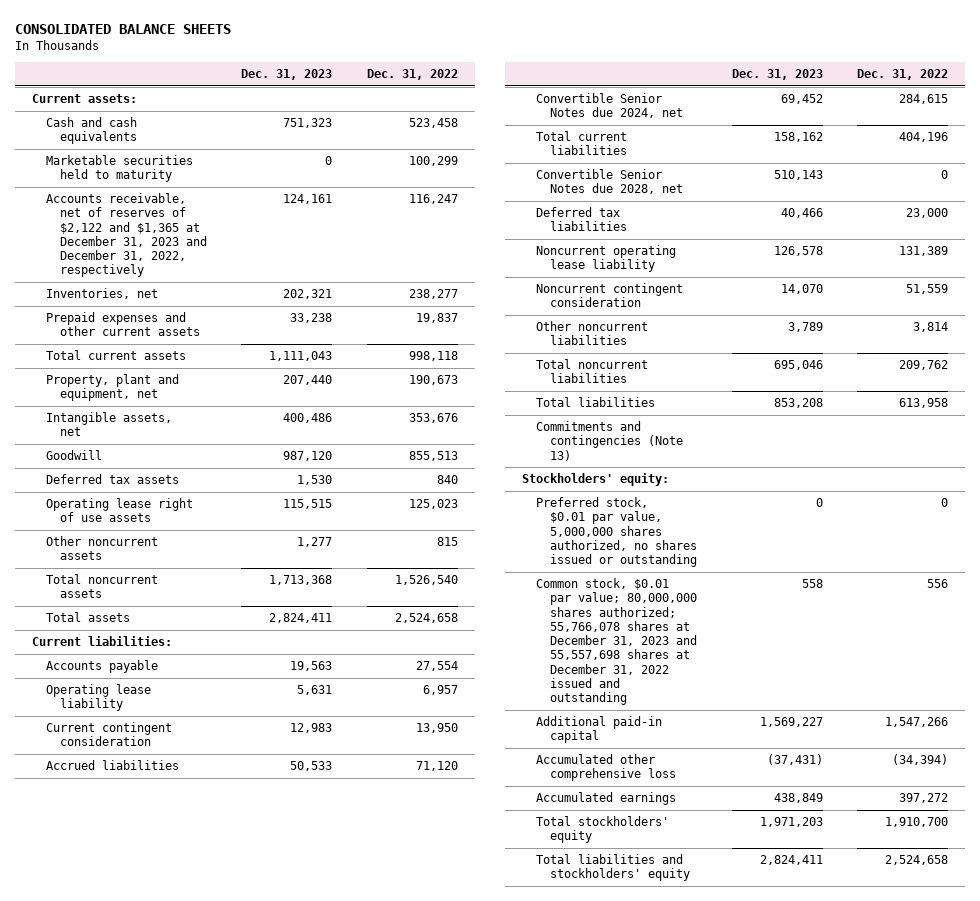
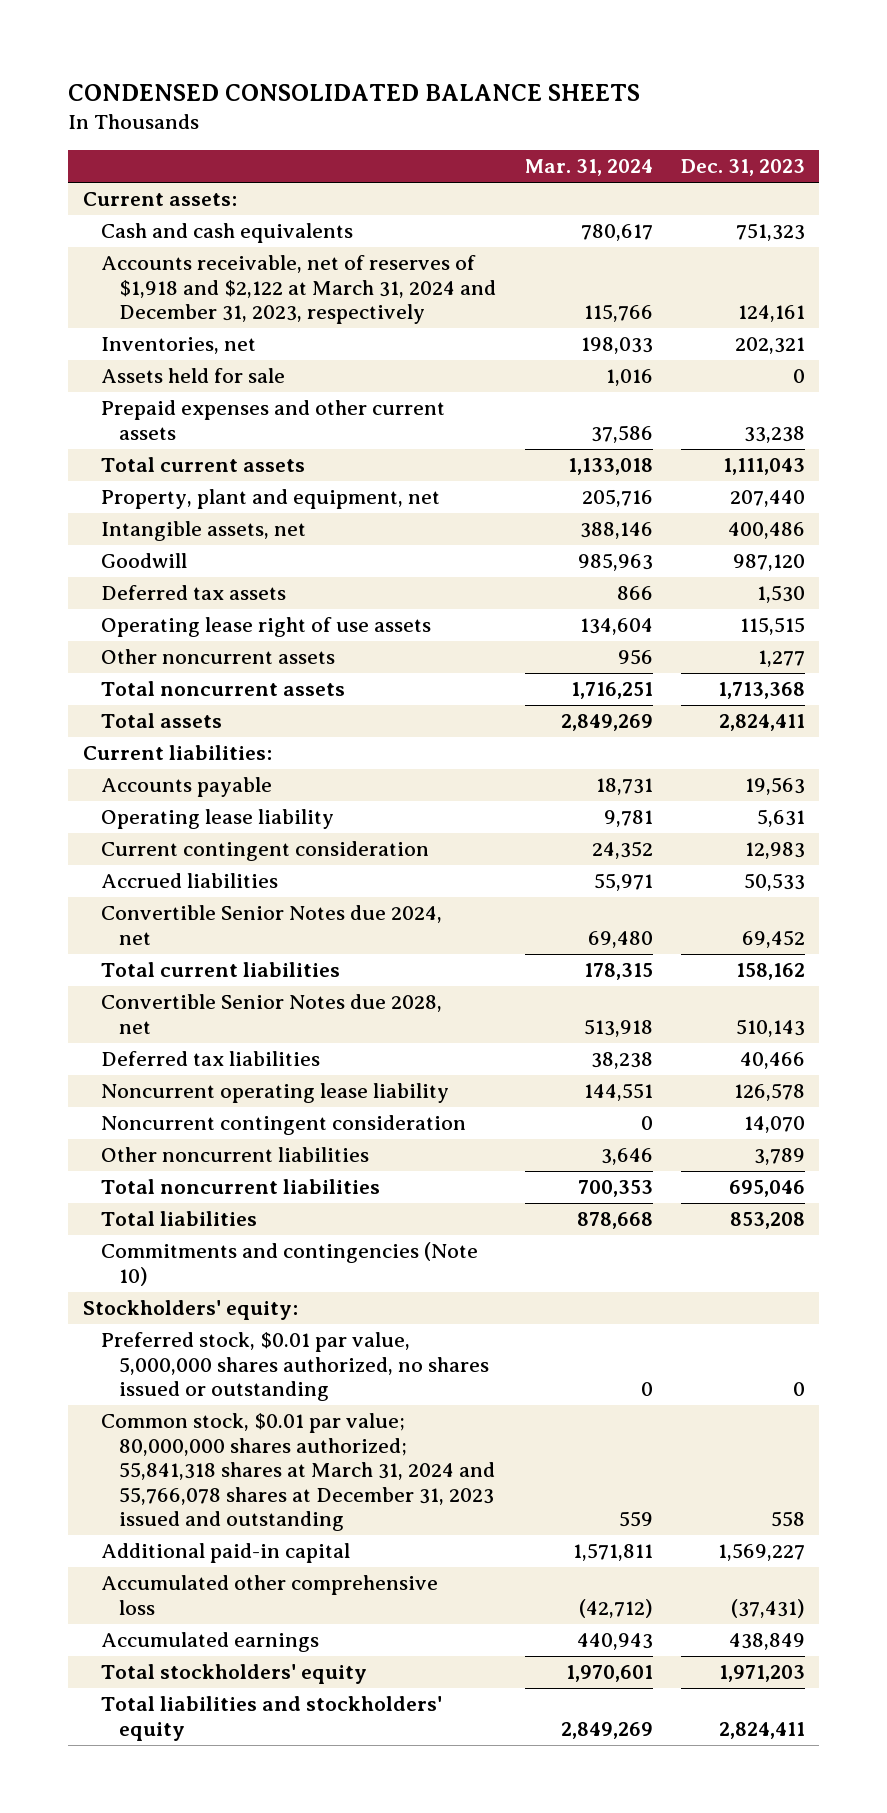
[15,23,232,34] CONSOLIDATED BALANCE SHEETS -> [68,83,641,101] CONDENSED CONSOLIDATED BALANCE SHEETS
[366,69,458,81] Dec. 31, 2022 -> none
none -> [524,159,653,177] Mar. 31, 2024
[46,155,194,183] Marketable securities held to maturity -> none
[46,193,207,278] Accounts receivable, net of reserves of $2,122 and $1,365 at December 31, 2023 and December 31, 2022, respectively -> [101,255,497,325] Accounts receivable, net of reserves of $1,918 and $2,122 at March 31, 2024 and December 31, 2023, respectively
none -> [101,368,286,384] Assets held for sale
[536,421,684,461] Commitments and contingencies (Note 13) -> [101,1242,479,1286] Commitments and contingencies (Note 10)
[536,578,698,706] Common stock, $0.01 par value; 80,000,000 shares authorized; 55,766,078 shares at December 31, 2023 and 55,557,698 shares at December 31, 2022 issued and outstanding -> [101,1413,496,1532] Common stock, $0.01 par value; 80,000,000 shares authorized; 55,841,318 shares at March 31, 2024 and 55,766,078 shares at December 31, 2023 issued and outstanding

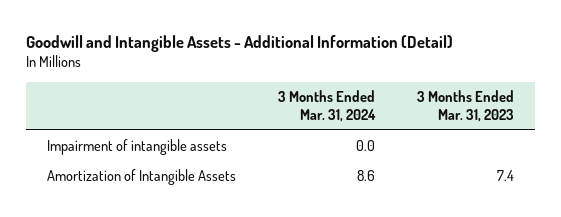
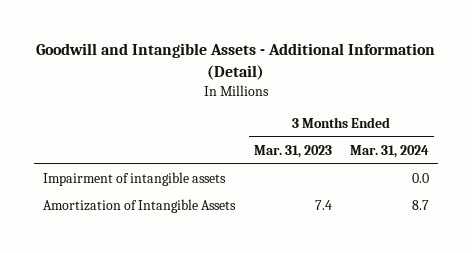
[356,169,375,181] 8.6 -> [412,200,430,211] 8.7

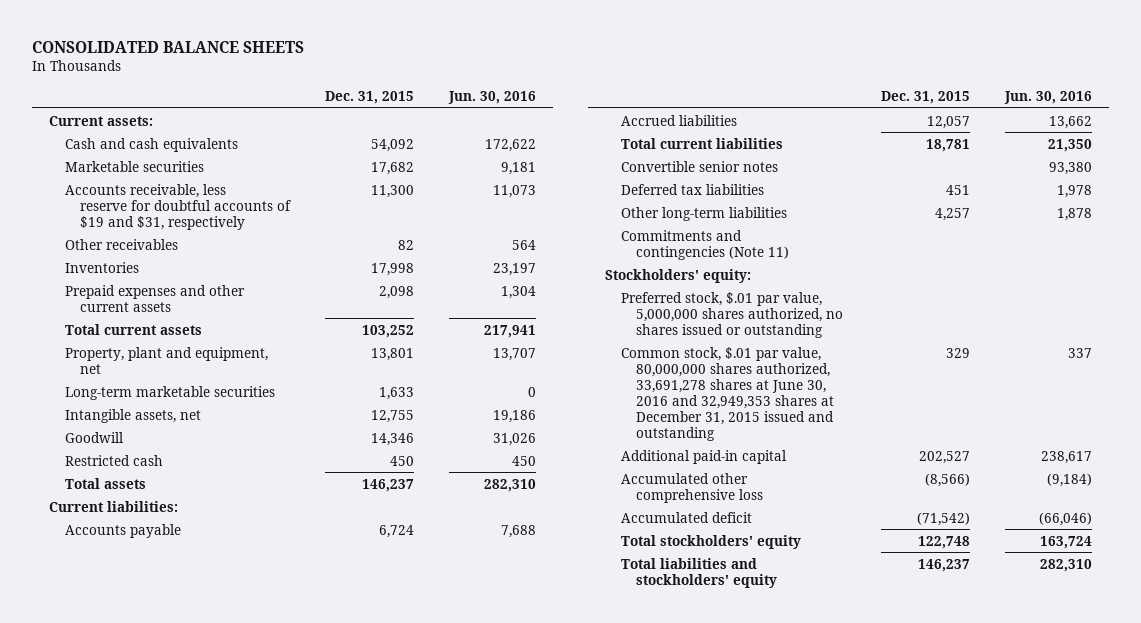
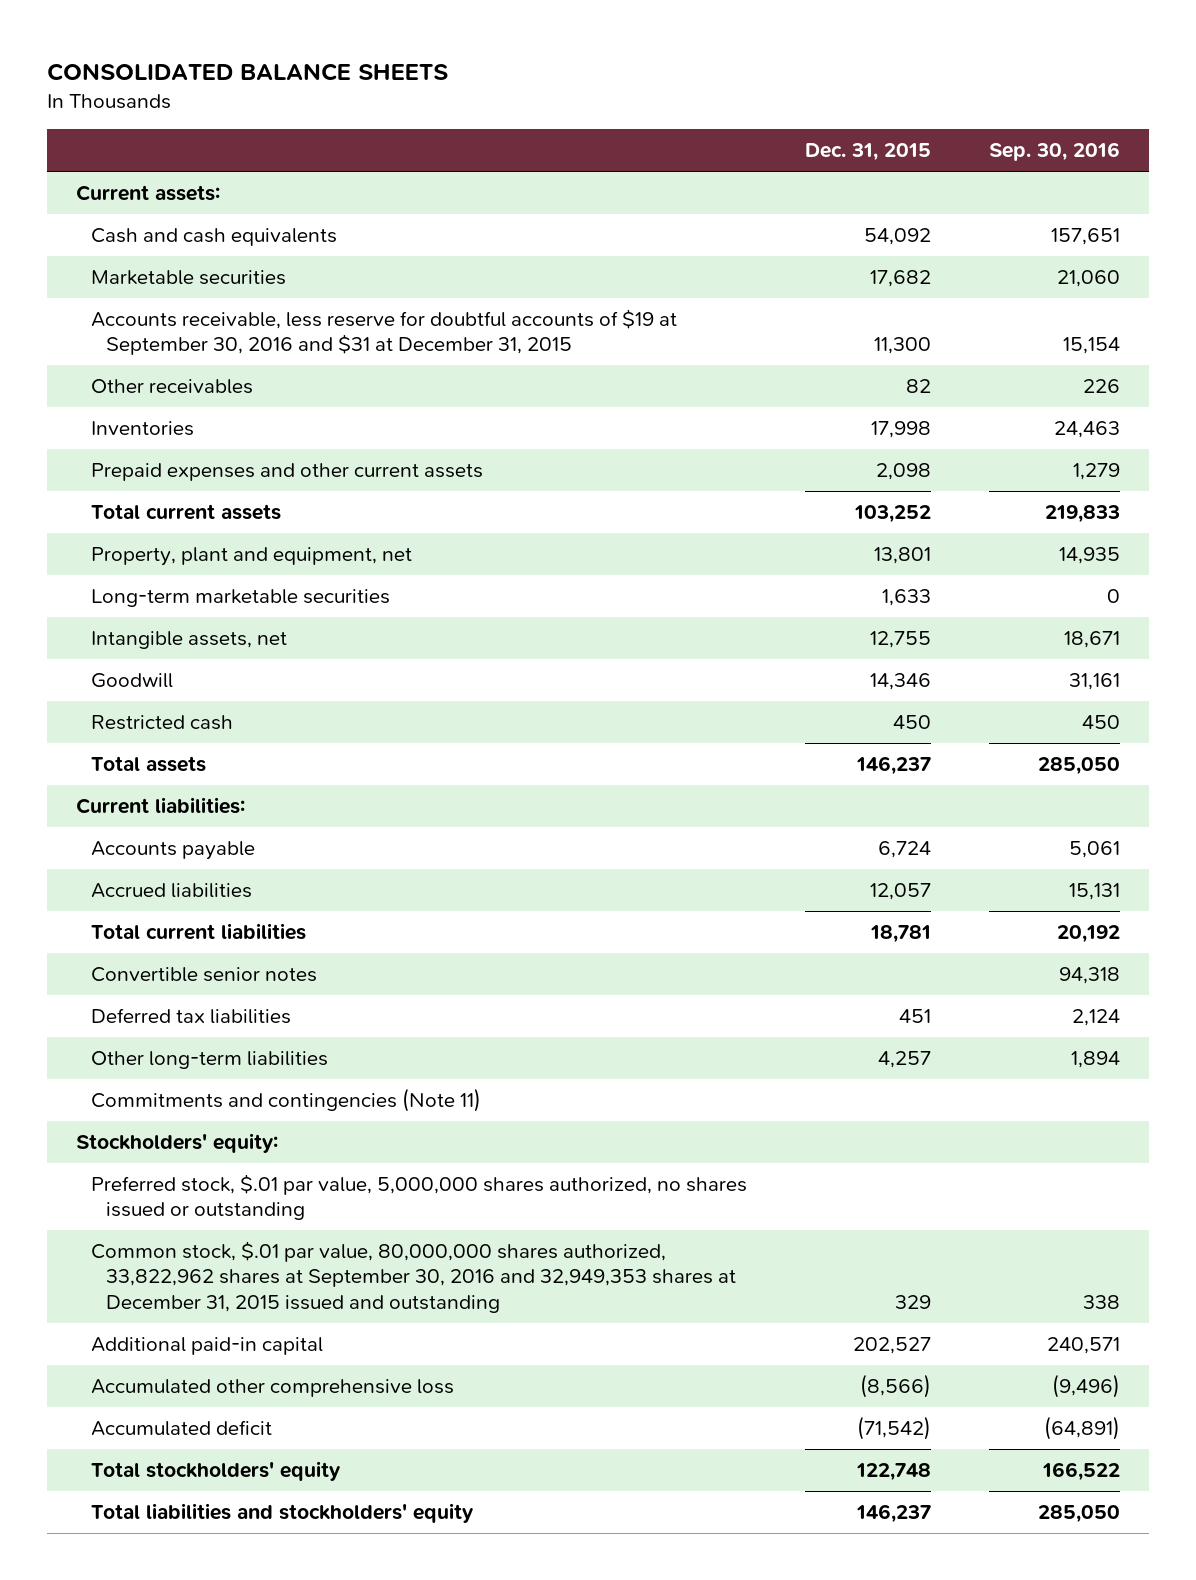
[448,91,537,105] Jun. 30, 2016 -> none
none -> [989,142,1121,162] Sep. 30, 2016
[64,183,292,230] Accounts receivable, less reserve for doubtful accounts of $19 and $31, respectively -> [91,309,678,356] Accounts receivable, less reserve for doubtful accounts of $19 at September 30, 2016 and $31 at December 31, 2015
[620,346,835,441] Common stock, $.01 par value, 80,000,000 shares authorized, 33,691,278 shares at June 30, 2016 and 32,949,353 shares at December 31, 2015 issued and outstanding -> [91,1241,737,1313] Common stock, $.01 par value, 80,000,000 shares authorized, 33,822,962 shares at September 30, 2016 and 32,949,353 shares at December 31, 2015 issued and outstanding

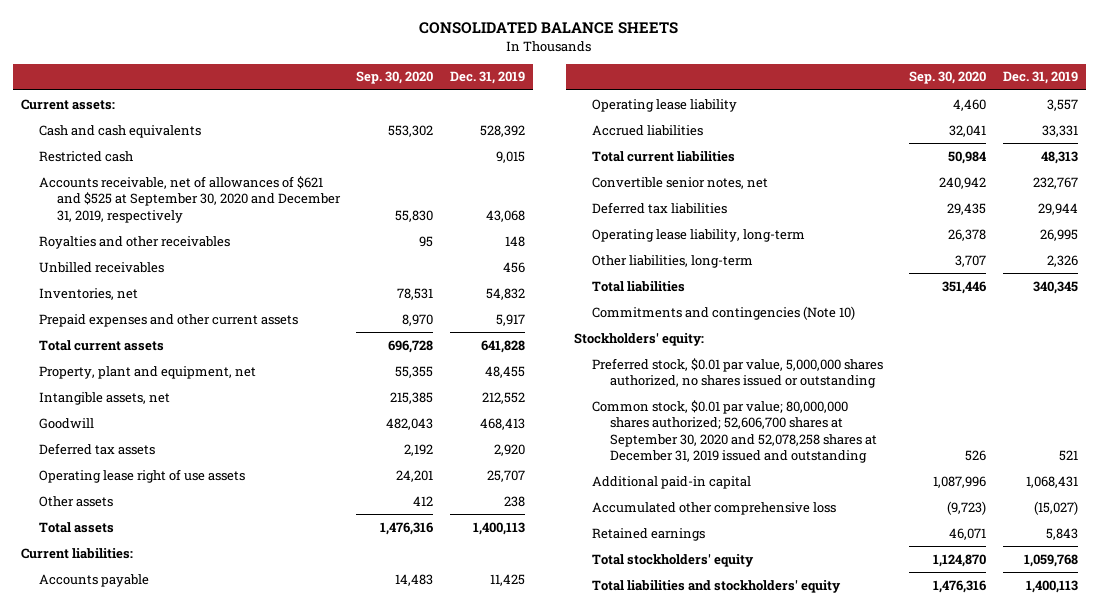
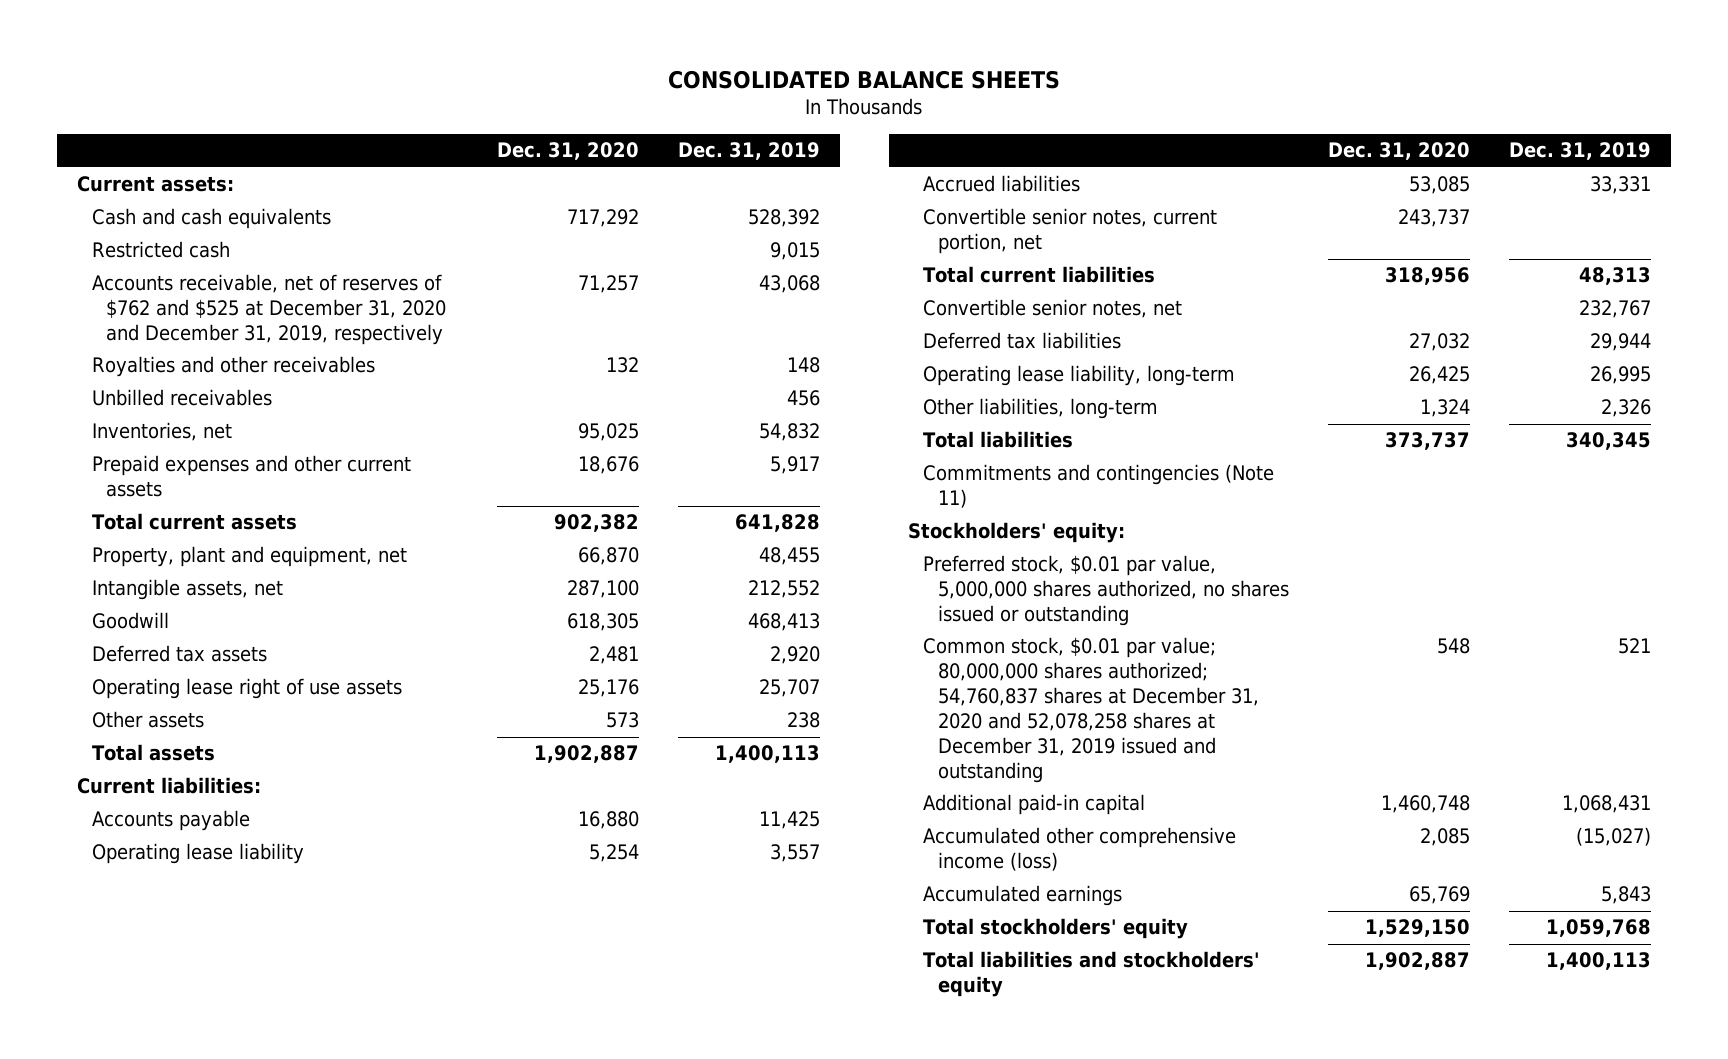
[356,71,434,85] Sep. 30, 2020 -> none
none -> [496,142,639,161] Dec. 31, 2020
[38,175,341,223] Accounts receivable, net of allowances of $621 and $525 at September 30, 2020 and December 31, 2019, respectively -> [91,274,447,346] Accounts receivable, net of reserves of $762 and $525 at December 31, 2020 and December 31, 2019, respectively
none -> [922,208,1217,255] Convertible senior notes, current portion, net
[592,305,856,320] Commitments and contingencies (Note 10) -> [922,464,1274,509] Commitments and contingencies (Note 11)
[592,399,878,463] Common stock, $0.01 par value; 80,000,000 shares authorized; 52,606,700 shares at September 30, 2020 and 52,078,258 shares at December 31, 2019 issued and outstanding -> [922,637,1259,784] Common stock, $0.01 par value; 80,000,000 shares authorized; 54,760,837 shares at December 31, 2020 and 52,078,258 shares at December 31, 2019 issued and outstanding
[592,501,837,515] Accumulated other comprehensive loss -> [922,827,1236,872] Accumulated other comprehensive income (loss)
[592,527,706,541] Retained earnings -> [922,885,1122,907] Accumulated earnings

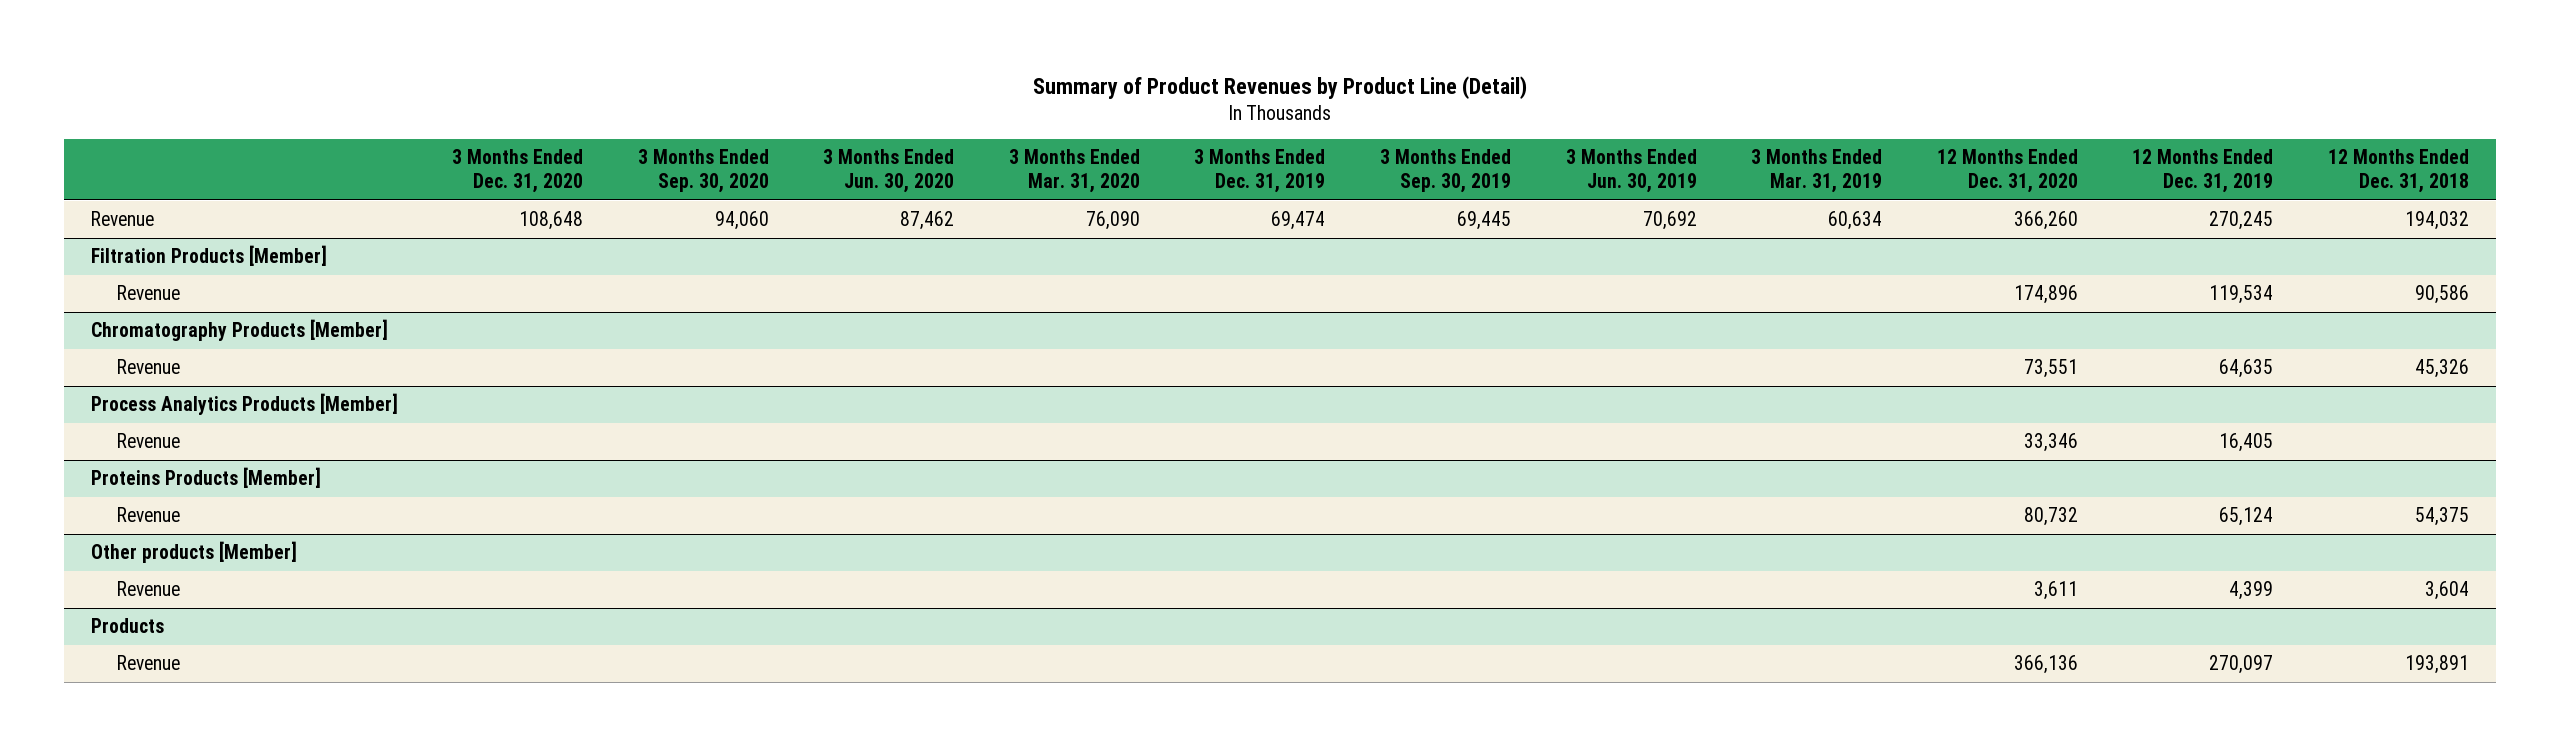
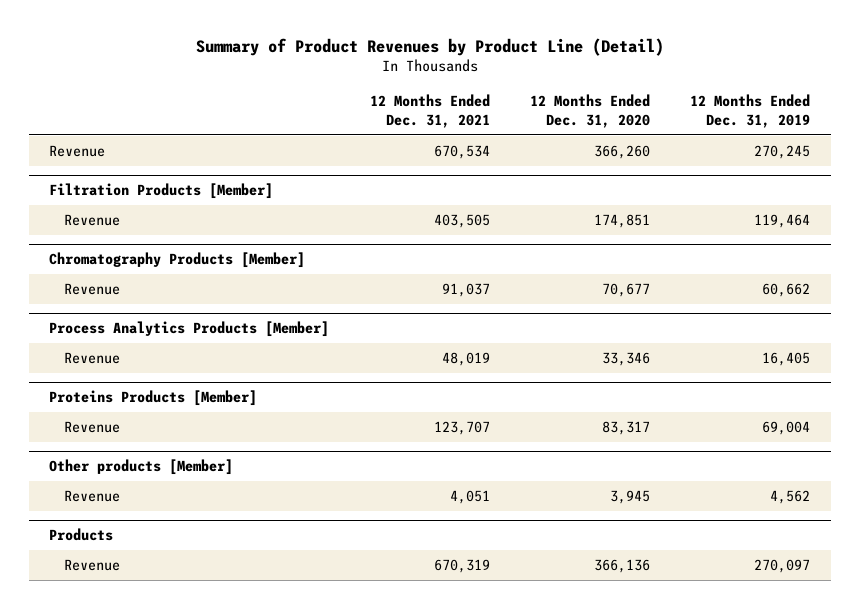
[452,149,584,194] 3 Months Ended Dec. 31, 2020 -> none
[637,149,769,194] 3 Months Ended Sep. 30, 2020 -> none
[823,149,955,194] 3 Months Ended Jun. 30, 2020 -> none
[1008,149,1140,194] 3 Months Ended Mar. 31, 2020 -> none
[1194,149,1326,194] 3 Months Ended Dec. 31, 2019 -> none
[1379,149,1511,194] 3 Months Ended Sep. 30, 2019 -> none
[1565,149,1697,194] 3 Months Ended Jun. 30, 2019 -> none
[1751,149,1883,194] 3 Months Ended Mar. 31, 2019 -> none
[2327,149,2469,194] 12 Months Ended Dec. 31, 2018 -> none
none -> [369,93,490,128] 12 Months Ended Dec. 31, 2021
[2013,285,2078,305] 174,896 -> [594,214,651,229] 174,851
[2209,285,2274,305] 119,534 -> [754,214,811,229] 119,464
[2023,359,2078,379] 73,551 -> [602,283,651,298] 70,677
[2219,359,2274,379] 64,635 -> [762,283,811,298] 60,662
[2023,507,2078,527] 80,732 -> [602,421,651,436] 83,317
[2219,507,2274,527] 65,124 -> [762,421,811,436] 69,004
[2033,581,2078,601] 3,611 -> [610,490,651,505] 3,945
[2229,581,2274,601] 4,399 -> [770,490,811,505] 4,562

